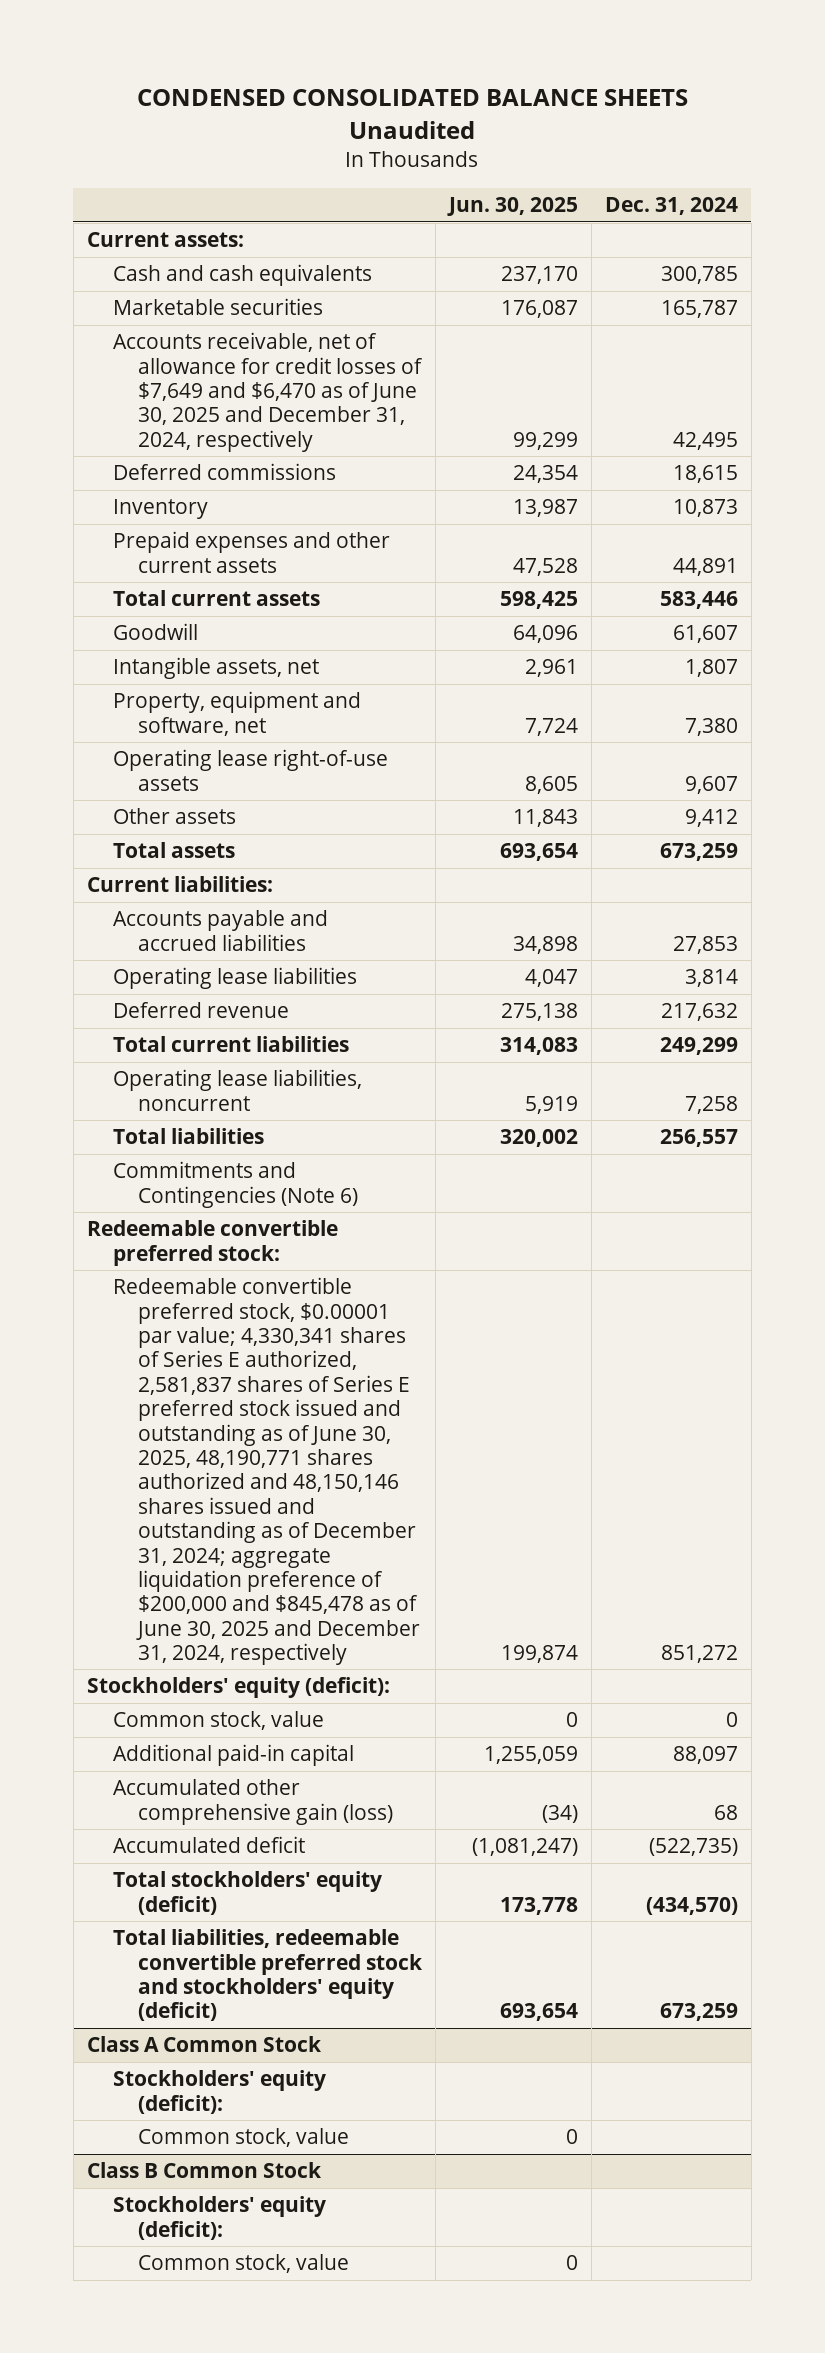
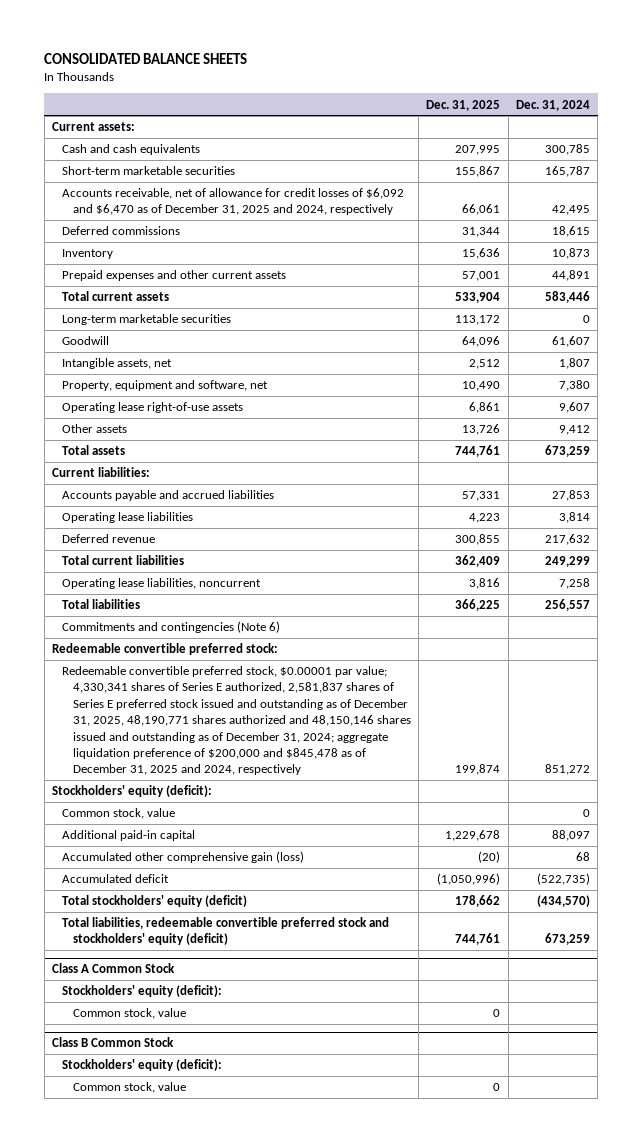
[137,89,689,139] CONDENSED CONSOLIDATED BALANCE SHEETS Unaudited -> [44,52,248,64] CONSOLIDATED BALANCE SHEETS
[447,197,579,217] Jun. 30, 2025 -> none
none -> [426,99,501,111] Dec. 31, 2025
[112,298,323,316] Marketable securities -> [62,166,236,176] Short-term marketable securities
[112,332,424,452] Accounts receivable, net of allowance for credit losses of $7,649 and $6,470 as of June 30, 2025 and December 31, 2024, respectively -> [62,188,405,216] Accounts receivable, net of allowance for credit losses of $6,092 and $6,470 as of December 31, 2025 and 2024, respectively
none -> [62,314,232,326] Long-term marketable securities
[112,1161,359,1208] Commitments and Contingencies (Note 6) -> [62,621,281,634] Commitments and contingencies (Note 6)
[112,1277,421,1666] Redeemable convertible preferred stock, $0.00001 par value; 4,330,341 shares of Series E authorized, 2,581,837 shares of Series E preferred stock issued and outstanding as of June 30, 2025, 48,190,771 shares authorized and 48,150,146 shares issued and outstanding as of December 31, 2024; aggregate liquidation preference of $200,000 and $845,478 as of June 30, 2025 and December 31, 2024, respectively -> [62,666,411,776] Redeemable convertible preferred stock, $0.00001 par value; 4,330,341 shares of Series E authorized, 2,581,837 shares of Series E preferred stock issued and outstanding as of December 31, 2025, 48,190,771 shares authorized and 48,150,146 shares issued and outstanding as of December 31, 2024; aggregate liquidation preference of $200,000 and $845,478 as of December 31, 2025 and 2024, respectively

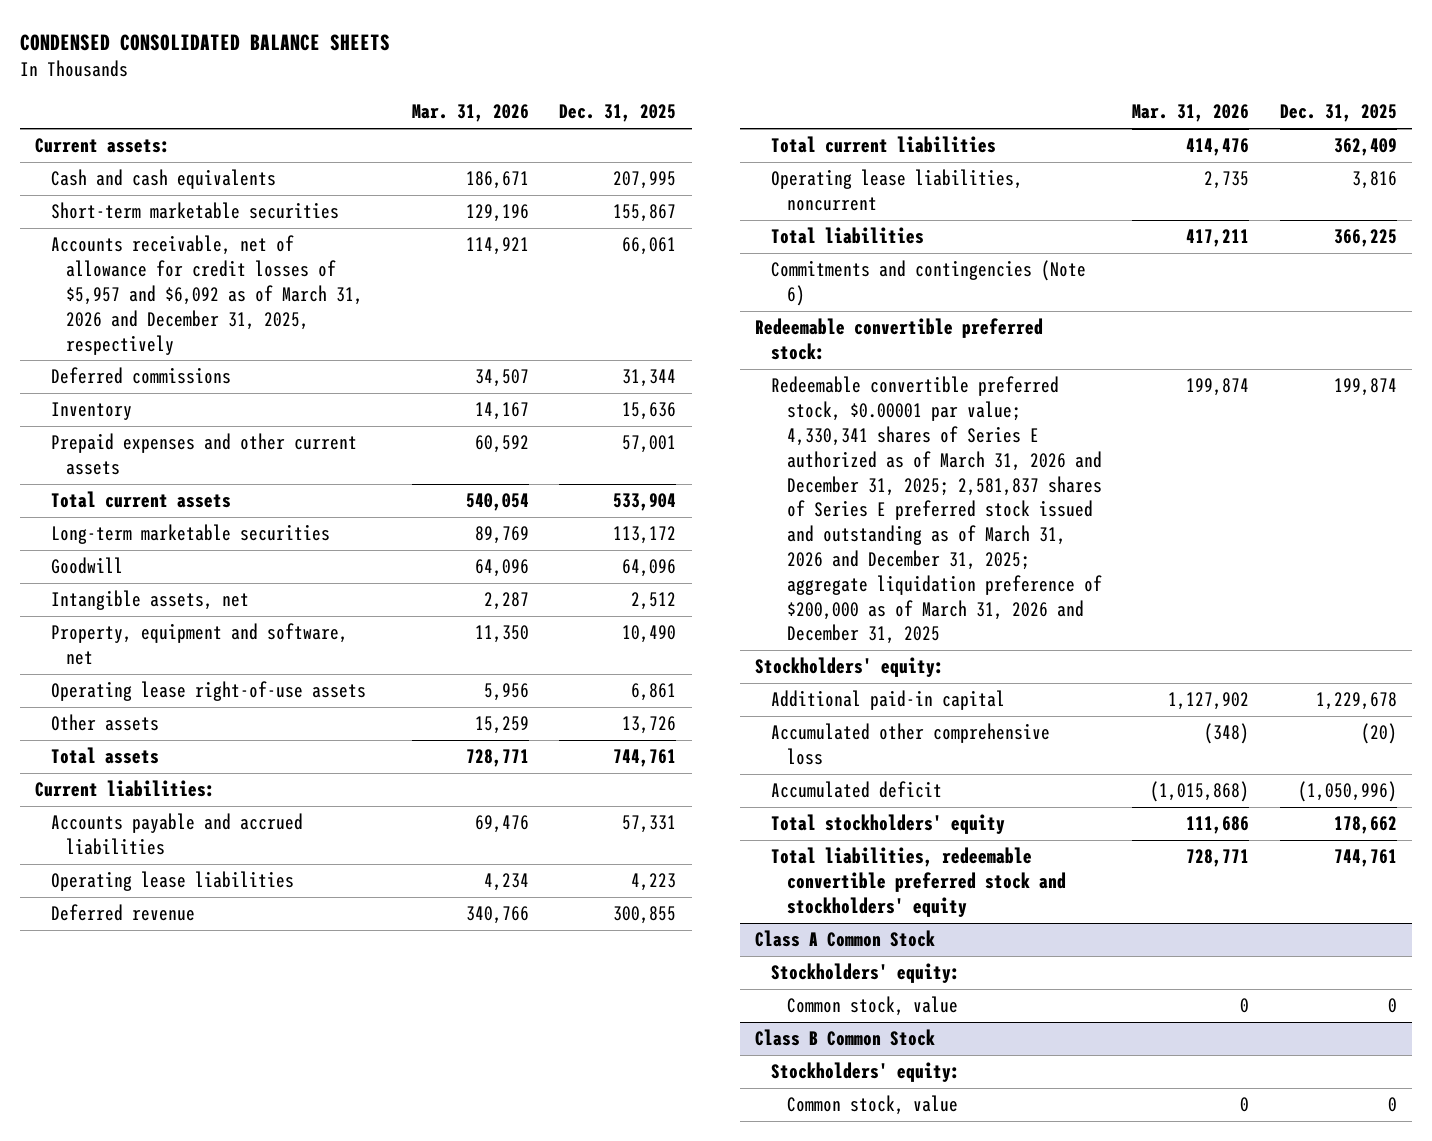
[44,52,248,64] CONSOLIDATED BALANCE SHEETS -> [19,33,390,51] CONDENSED CONSOLIDATED BALANCE SHEETS
[515,99,590,111] Dec. 31, 2024 -> none
none -> [411,104,529,123] Mar. 31, 2026
[62,188,405,216] Accounts receivable, net of allowance for credit losses of $6,092 and $6,470 as of December 31, 2025 and 2024, respectively -> [50,235,364,355] Accounts receivable, net of allowance for credit losses of $5,957 and $6,092 as of March 31, 2026 and December 31, 2025, respectively
[62,808,176,820] Common stock, value -> none
[62,666,411,776] Redeemable convertible preferred stock, $0.00001 par value; 4,330,341 shares of Series E authorized, 2,581,837 shares of Series E preferred stock issued and outstanding as of December 31, 2025, 48,190,771 shares authorized and 48,150,146 shares issued and outstanding as of December 31, 2024; aggregate liquidation preference of $200,000 and $845,478 as of December 31, 2025 and 2024, respectively -> [770,376,1102,645] Redeemable convertible preferred stock, $0.00001 par value; 4,330,341 shares of Series E authorized as of March 31, 2026 and December 31, 2025; 2,581,837 shares of Series E preferred stock issued and outstanding as of March 31, 2026 and December 31, 2025; aggregate liquidation preference of $200,000 as of March 31, 2026 and December 31, 2025
[51,785,212,798] Stockholders' equity (deficit): -> [755,657,945,678] Stockholders' equity:
[62,851,305,864] Accumulated other comprehensive gain (loss) -> [770,723,1050,766] Accumulated other comprehensive loss
[62,895,248,908] Total stockholders' equity (deficit) -> [770,814,1005,835] Total stockholders' equity
[62,917,390,946] Total liabilities, redeemable convertible preferred stock and stockholders' equity (deficit) -> [770,847,1066,917] Total liabilities, redeemable convertible preferred stock and stockholders' equity
[62,985,223,998] Stockholders' equity (deficit): -> [770,963,960,984] Stockholders' equity:
[62,1059,223,1072] Stockholders' equity (deficit): -> [770,1062,960,1083] Stockholders' equity:

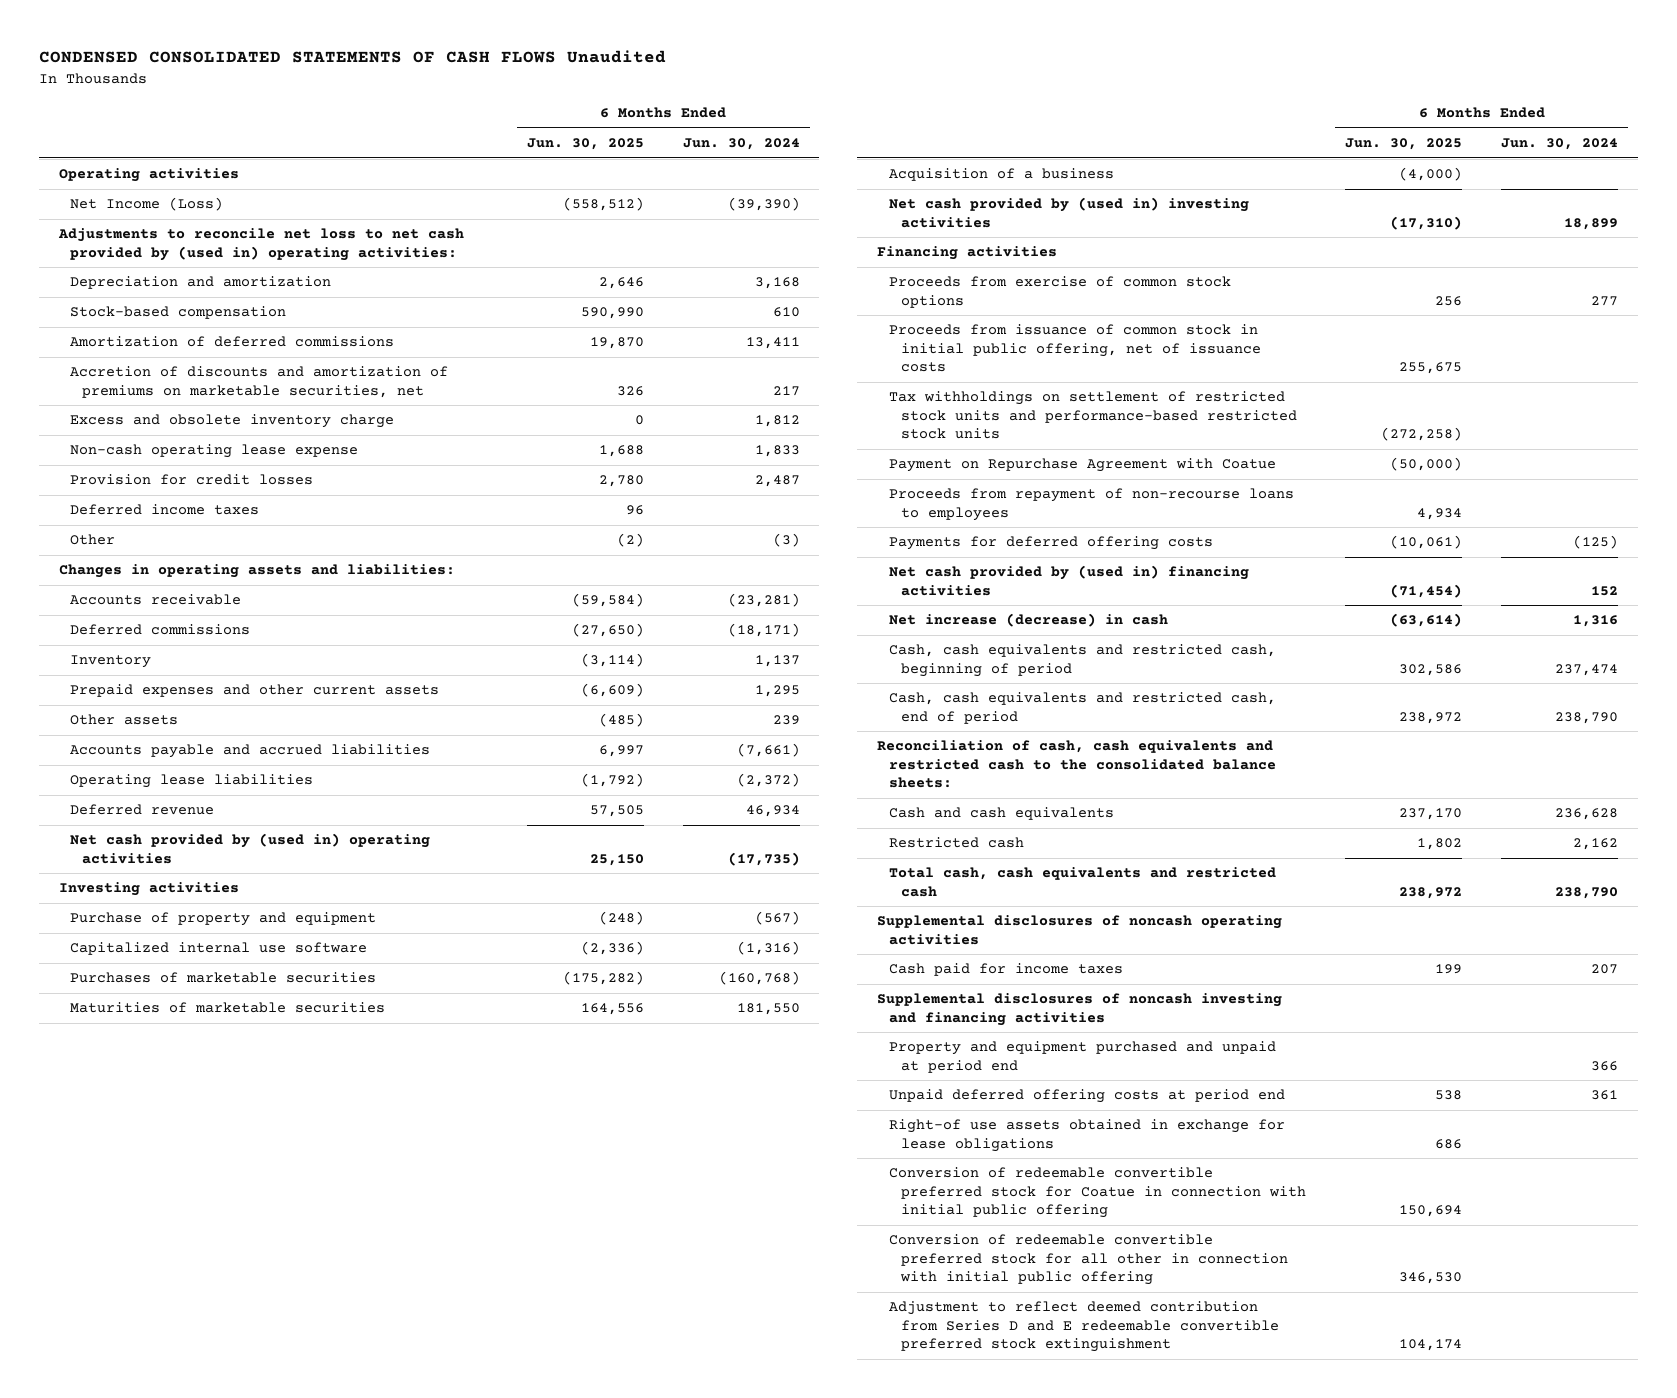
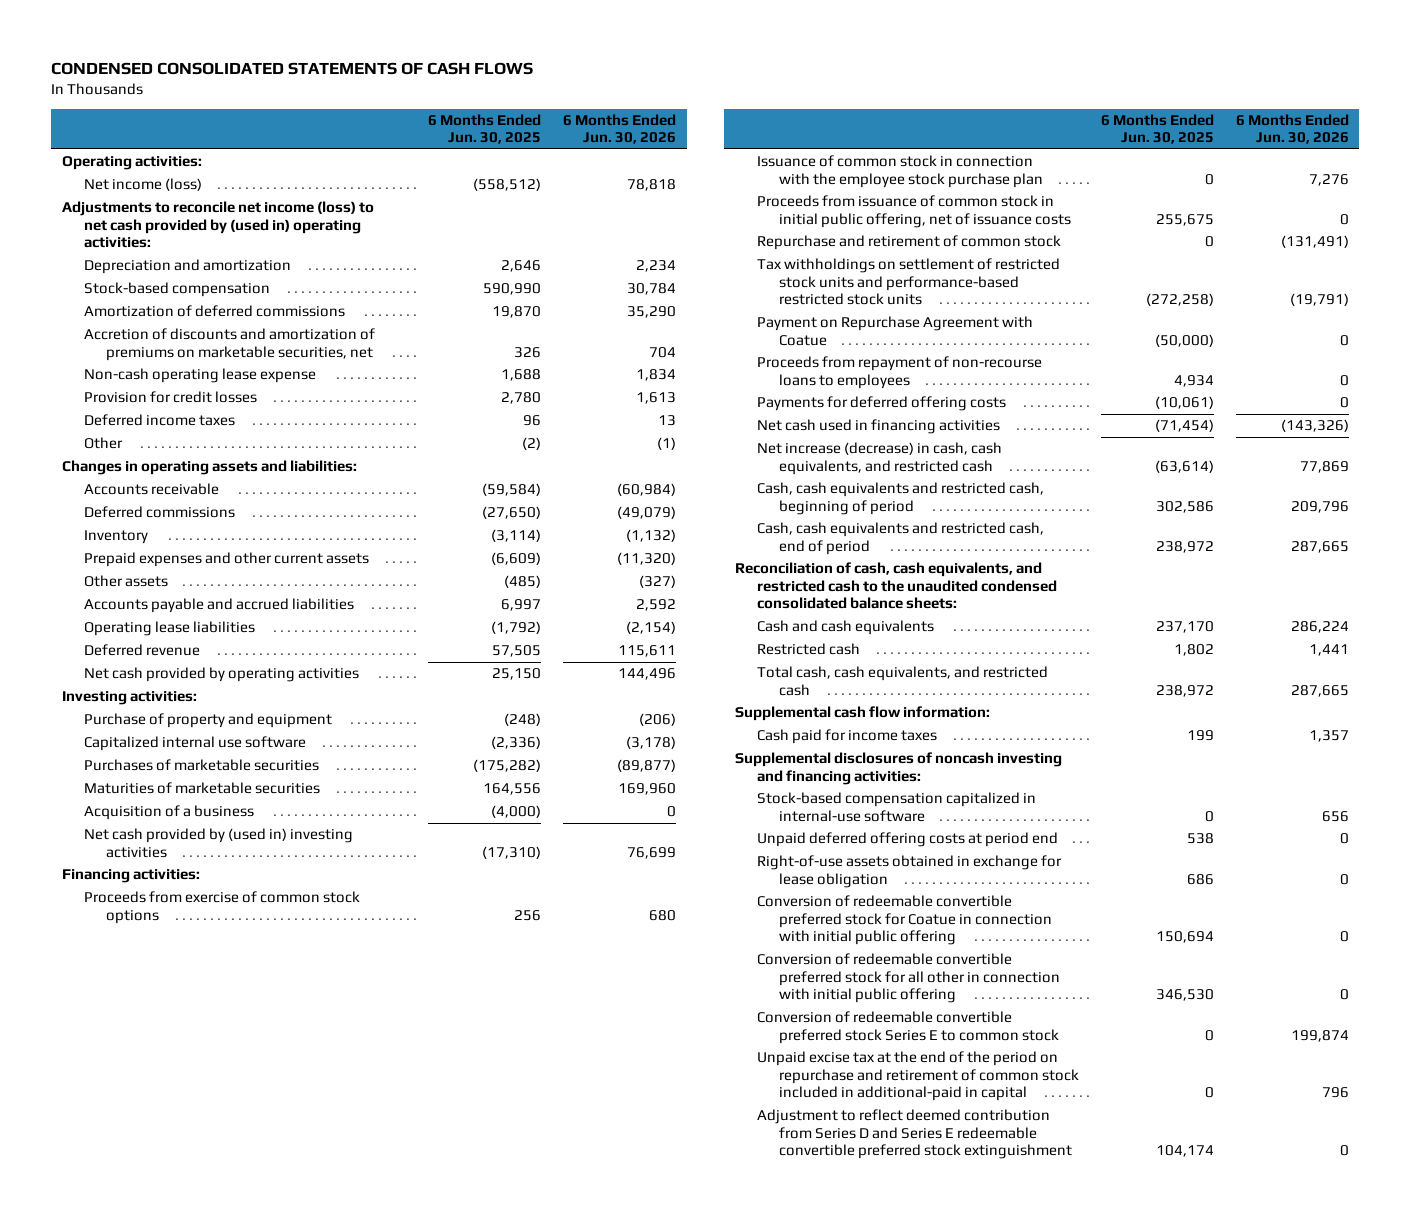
[38,50,666,64] CONDENSED CONSOLIDATED STATEMENTS OF CASH FLOWS Unaudited -> [50,61,533,75] CONDENSED CONSOLIDATED STATEMENTS OF CASH FLOWS
[682,138,800,151] Jun. 30, 2024 -> none
none -> [562,113,676,145] 6 Months Ended Jun. 30, 2026
[58,168,239,183] Operating activities -> [61,156,202,171] Operating activities:
[70,197,224,212] Net Income (Loss) -> [84,178,203,192] Net income (loss)
[57,228,464,261] Adjustments to reconcile net loss to net cash provided by (used in) operating activities: -> [61,201,374,248] Adjustments to reconcile net income (loss) to net cash provided by (used in) operating activities:
[70,414,395,429] Excess and obsolete inventory charge -> none
[70,833,431,864] Net cash provided by (used in) operating activities -> [84,667,360,683] Net cash provided by operating activities
[58,882,239,897] Investing activities -> [61,691,197,706] Investing activities:
[876,246,1057,261] Financing activities -> [61,869,200,884] Financing activities:
none -> [756,155,1043,188] Issuance of common stock in connection with the employee stock purchase plan
none -> [756,235,1061,251] Repurchase and retirement of common stock
[888,565,1249,596] Net cash provided by (used in) financing activities -> [756,419,1000,435] Net cash used in financing activities
[888,613,1168,628] Net increase (decrease) in cash -> [756,442,1002,475] Net increase (decrease) in cash, cash equivalents, and restricted cash
[876,740,1276,788] Reconciliation of cash, cash equivalents and restricted cash to the consolidated balance sheets: -> [734,562,1057,609] Reconciliation of cash, cash equivalents, and restricted cash to the unaudited condensed consolidated balance sheets:
[888,867,1276,897] Total cash, cash equivalents and restricted cash -> [756,666,1048,696] Total cash, cash equivalents, and restricted cash
[876,915,1282,945] Supplemental disclosures of noncash operating activities -> [734,706,990,722] Supplemental cash flow information:
[888,1041,1276,1073] Property and equipment purchased and unpaid at period end -> none
[876,993,1282,1026] Supplemental disclosures of noncash investing and financing activities -> [734,752,1062,785] Supplemental disclosures of noncash investing and financing activities:
none -> [756,792,1036,822] Stock-based compensation capitalized in internal-use software
[888,1119,1285,1152] Right-of use assets obtained in exchange for lease obligations -> [756,855,1062,888] Right-of-use assets obtained in exchange for lease obligation
none -> [756,1011,1059,1044] Conversion of redeemable convertible preferred stock Series E to common stock
none -> [756,1051,1079,1101] Unpaid excise tax at the end of the period on repurchase and retirement of common stock included in additional-paid in capital
[888,1301,1279,1352] Adjustment to reflect deemed contribution from Series D and E redeemable convertible preferred stock extinguishment -> [756,1109,1072,1159] Adjustment to reflect deemed contribution from Series D and Series E redeemable convertible preferred stock extinguishment

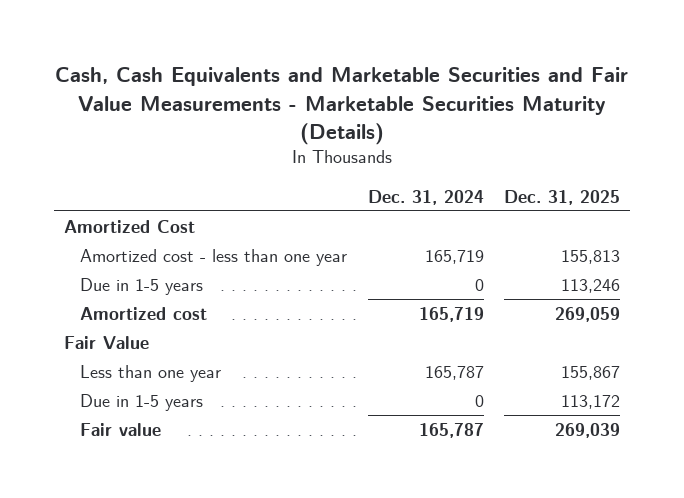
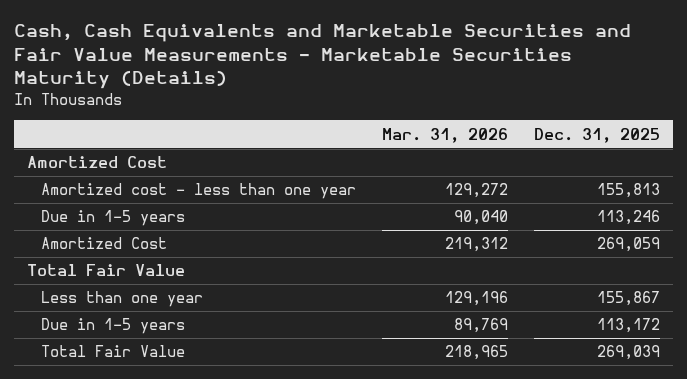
[367,189,484,205] Dec. 31, 2024 -> none
none -> [382,127,509,143] Mar. 31, 2026
[80,307,208,321] Amortized cost -> [41,237,168,250] Amortized Cost
[64,336,150,350] Fair Value -> [26,264,185,277] Total Fair Value
[80,423,162,437] Fair value -> [41,345,186,358] Total Fair Value

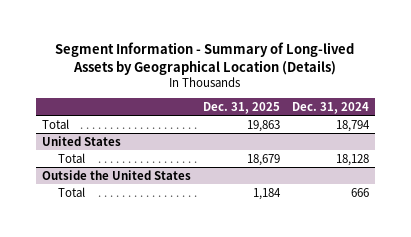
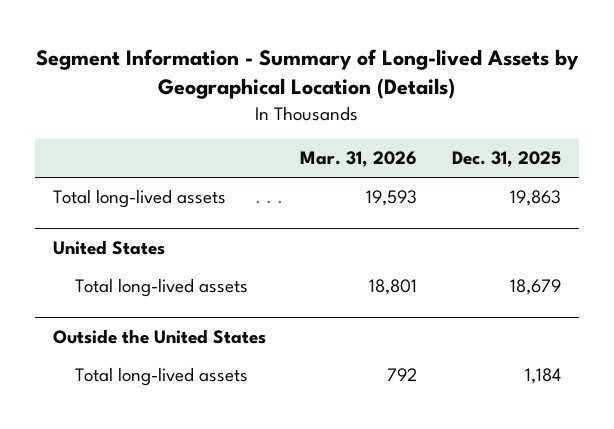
[291,101,369,114] Dec. 31, 2024 -> none
none -> [300,151,418,168] Mar. 31, 2026
[42,118,70,129] Total -> [52,189,226,209] Total long-lived assets
[58,152,86,163] Total -> [75,278,249,298] Total long-lived assets
[58,186,86,197] Total -> [75,367,249,387] Total long-lived assets

